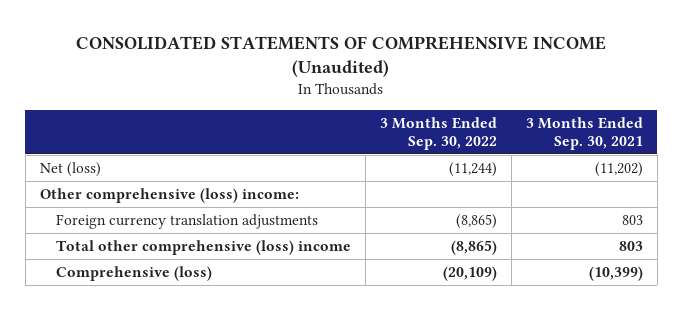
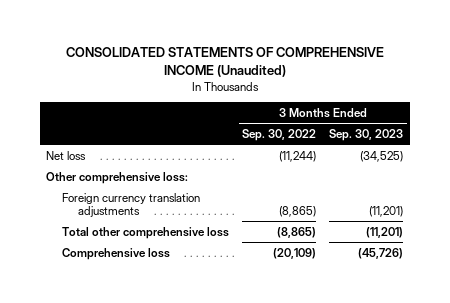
[525,116,643,151] 3 Months Ended Sep. 30, 2021 -> none
none -> [329,128,404,141] Sep. 30, 2023
[39,161,101,177] Net (loss) -> [46,150,87,160] Net loss
[39,187,299,203] Other comprehensive (loss) income: -> [46,171,189,184] Other comprehensive loss:
[55,239,351,255] Total other comprehensive (loss) income -> [61,226,229,239] Total other comprehensive loss
[55,265,212,281] Comprehensive (loss) -> [61,247,170,260] Comprehensive loss

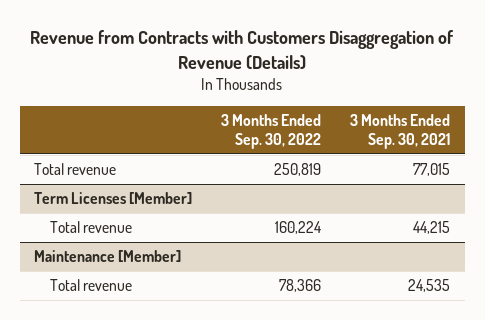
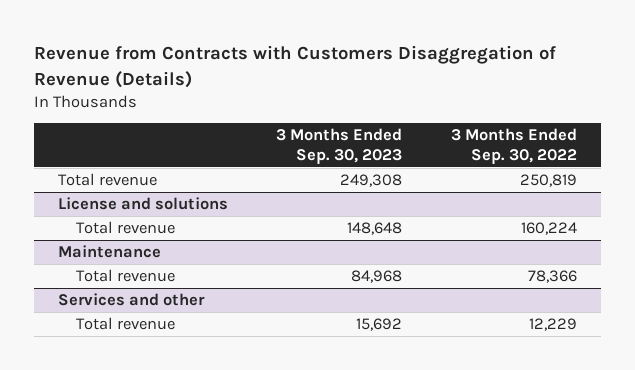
[350,114,451,150] 3 Months Ended Sep. 30, 2021 -> none
none -> [276,128,403,164] 3 Months Ended Sep. 30, 2023
[34,192,193,205] Term Licenses [Member] -> [58,197,229,211] License and solutions
[34,250,182,263] Maintenance [Member] -> [58,245,162,259] Maintenance
none -> [58,293,206,307] Services and other
none -> [76,317,176,331] Total revenue

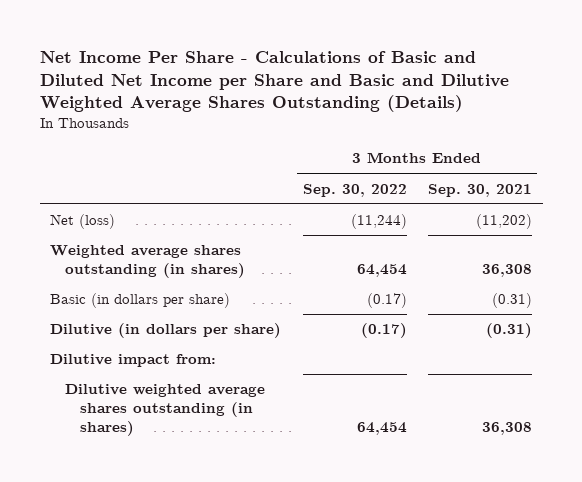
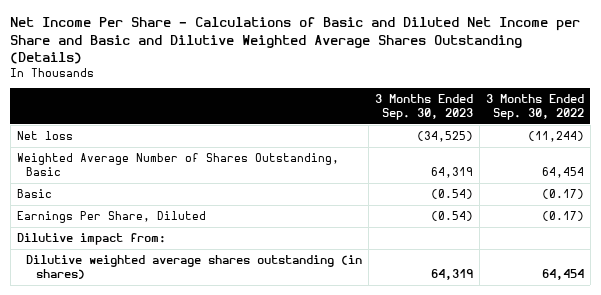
[427,183,532,197] Sep. 30, 2021 -> none
none -> [375,93,474,120] 3 Months Ended Sep. 30, 2023
[50,214,116,230] Net (loss) -> [16,131,73,141] Net loss
[50,245,246,279] Weighted average shares outstanding (in shares) -> [16,153,339,177] Weighted Average Number of Shares Outstanding, Basic
[50,293,231,309] Basic (in dollars per share) -> [16,189,52,199] Basic
[50,323,282,339] Dilutive (in dollars per share) -> [16,211,206,224] Earnings Per Share, Diluted

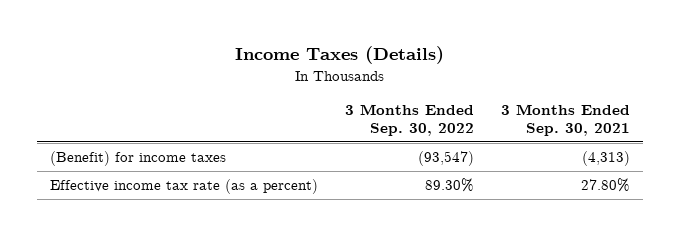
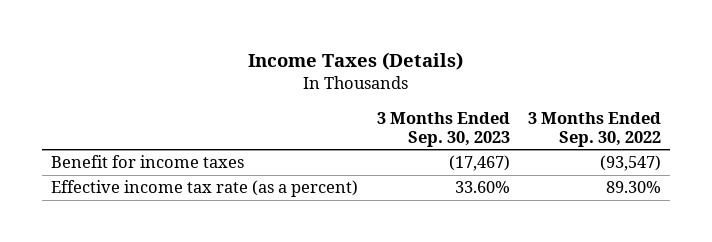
[500,103,630,136] 3 Months Ended Sep. 30, 2021 -> none
none -> [376,111,510,147] 3 Months Ended Sep. 30, 2023
[50,151,227,167] (Benefit) for income taxes -> [51,155,245,169] Benefit for income taxes

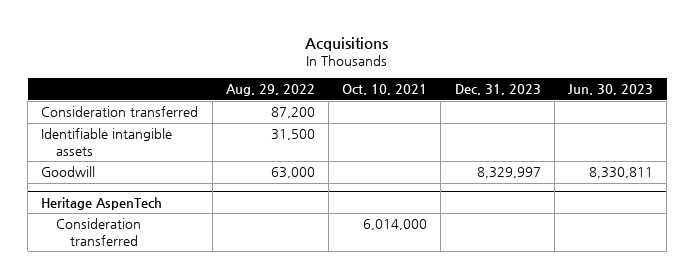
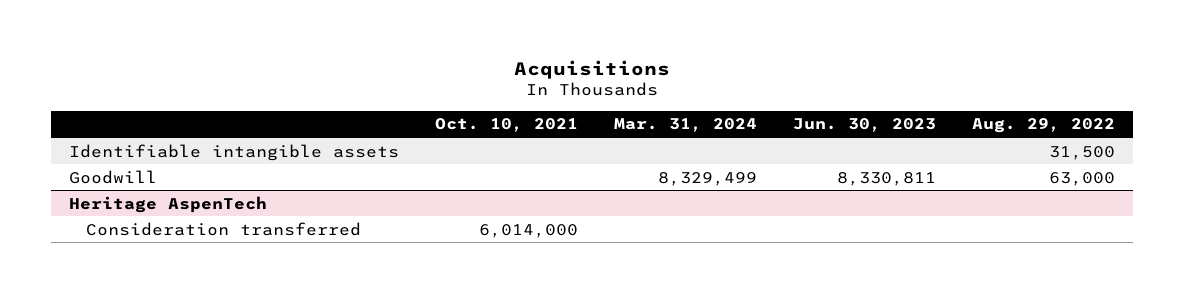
[454,84,541,96] Dec. 31, 2023 -> none
none -> [613,118,757,133] Mar. 31, 2024
[41,106,199,118] Consideration transferred -> none

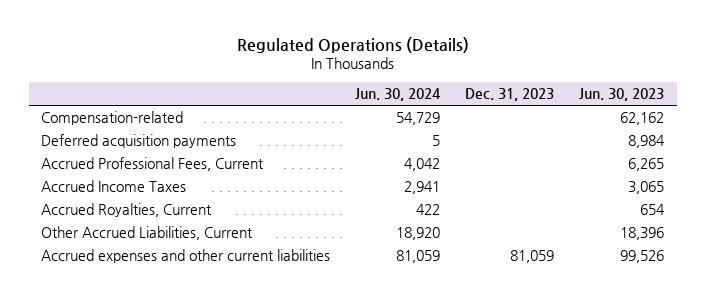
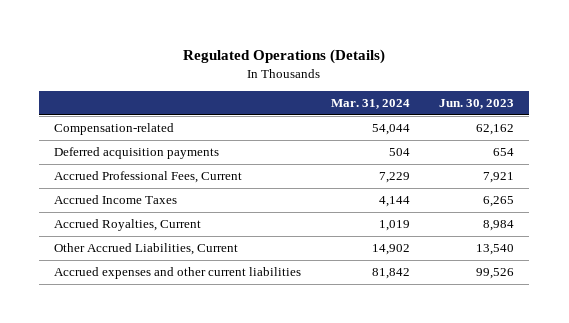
[355,88,442,102] Jun. 30, 2024 -> none
[465,88,555,102] Dec. 31, 2023 -> none
none -> [330,99,410,110] Mar. 31, 2024
[628,135,666,149] 8,984 -> [493,148,515,157] 654
[628,158,665,172] 6,265 -> [483,172,515,184] 7,921
[628,181,665,195] 3,065 -> [483,196,515,208] 6,265
[640,204,666,216] 654 -> [483,220,515,232] 8,984
[620,227,665,241] 18,396 -> [476,244,515,256] 13,540

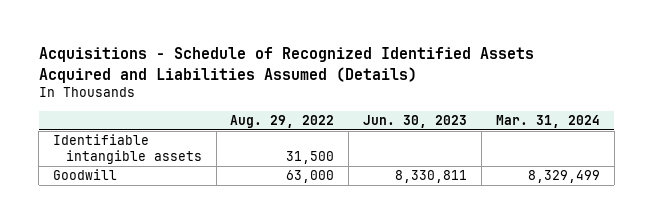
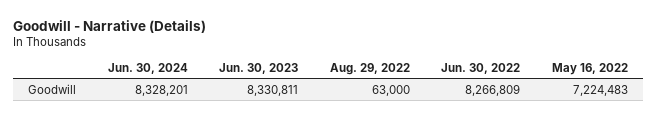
[38,47,534,83] Acquisitions - Schedule of Recognized Identified Assets Acquired and Liabilities Assumed (Details) -> [12,19,206,33] Goodwill - Narrative (Details)
[496,114,601,128] Mar. 31, 2024 -> none
none -> [107,63,188,75] Jun. 30, 2024
none -> [441,63,521,75] Jun. 30, 2022
none -> [551,63,628,76] May 16, 2022
[53,134,202,165] Identifiable intangible assets -> none

